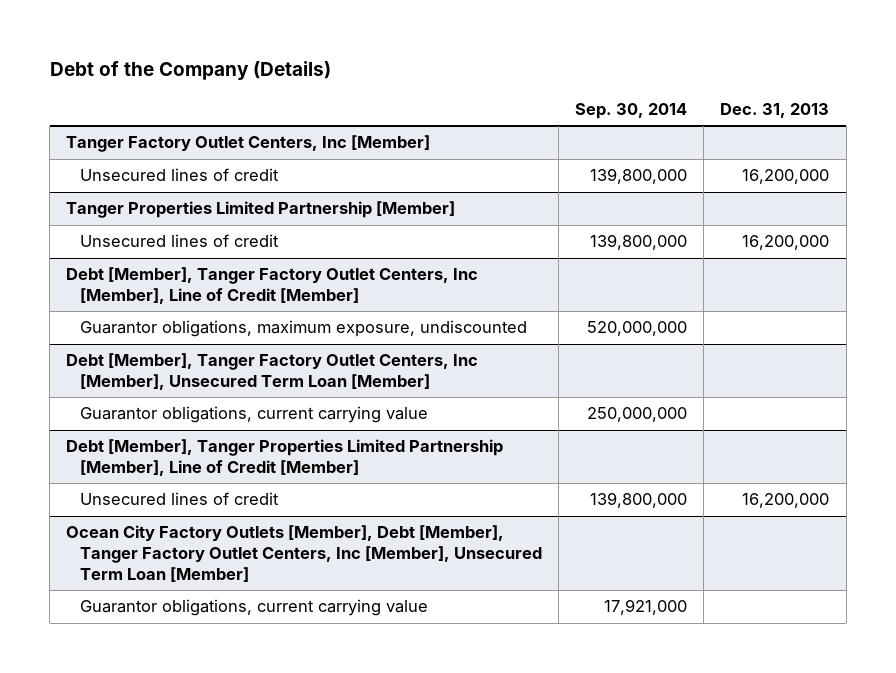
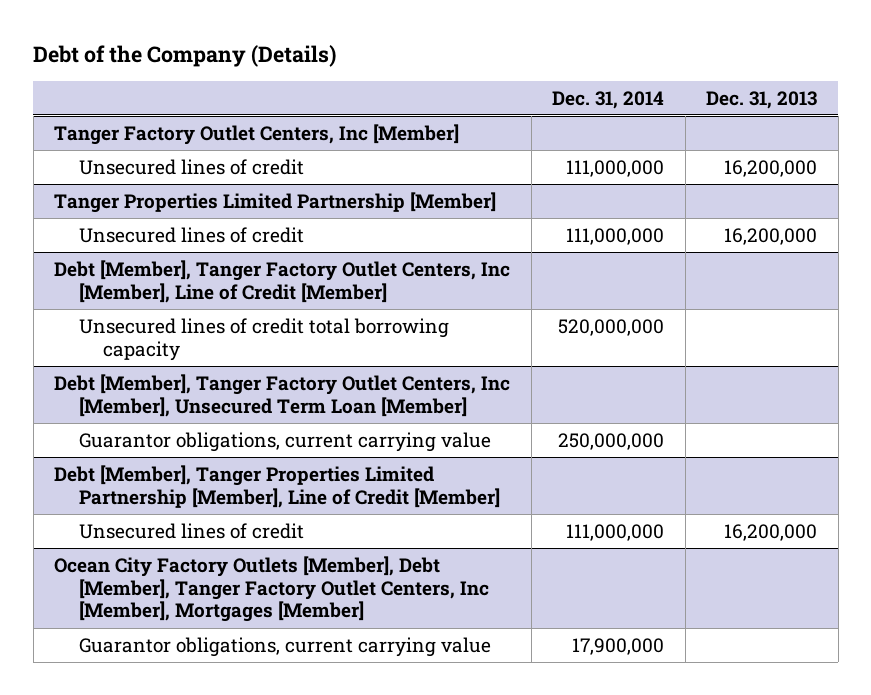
[574,102,687,119] Sep. 30, 2014 -> none
none -> [552,90,665,109] Dec. 31, 2014
[79,320,527,338] Guarantor obligations, maximum exposure, undiscounted -> [78,317,449,361] Unsecured lines of credit total borrowing capacity
[66,525,542,582] Ocean City Factory Outlets [Member], Debt [Member], Tanger Factory Outlet Centers, Inc [Member], Unsecured Term Loan [Member] -> [54,555,489,623] Ocean City Factory Outlets [Member], Debt [Member], Tanger Factory Outlet Centers, Inc [Member], Mortgages [Member]

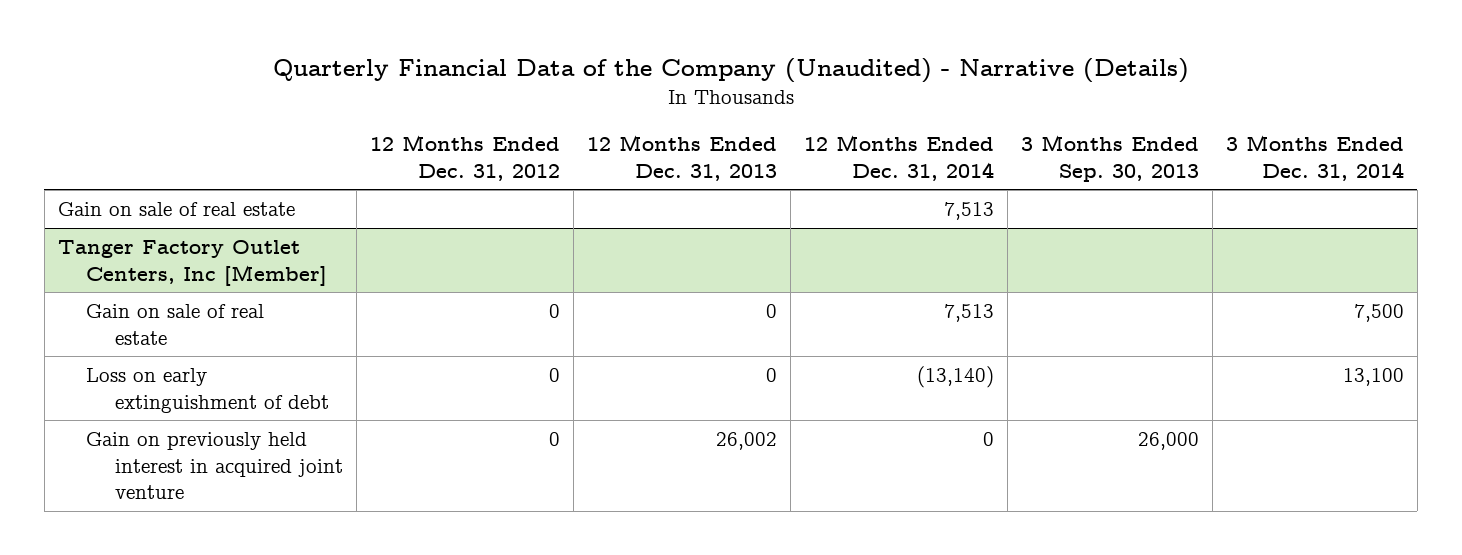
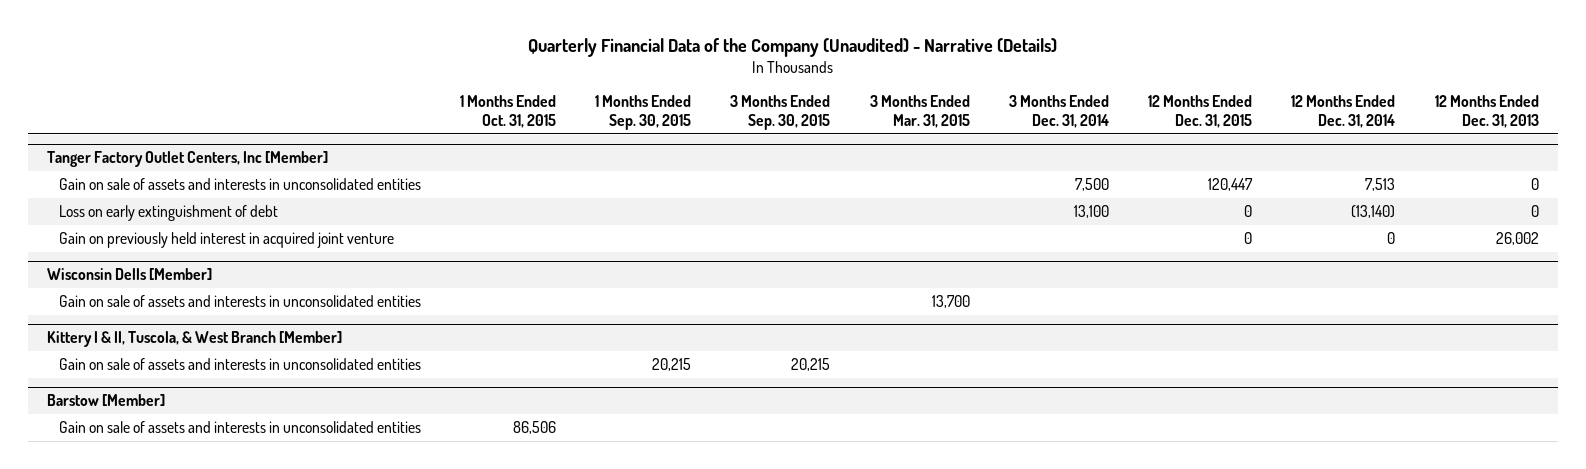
[369,135,560,181] 12 Months Ended Dec. 31, 2012 -> none
[1020,135,1199,182] 3 Months Ended Sep. 30, 2013 -> none
none -> [460,95,557,128] 1 Months Ended Oct. 31, 2015
none -> [595,95,692,130] 1 Months Ended Sep. 30, 2015
none -> [730,95,831,130] 3 Months Ended Sep. 30, 2015
none -> [869,95,970,128] 3 Months Ended Mar. 31, 2015
none -> [1148,95,1253,128] 12 Months Ended Dec. 31, 2015
[57,201,295,216] Gain on sale of real estate -> none
[86,303,265,345] Gain on sale of real estate -> [58,177,421,190] Gain on sale of assets and interests in unconsolidated entities
none -> [47,268,213,281] Wisconsin Dells [Member]
none -> [58,294,421,307] Gain on sale of assets and interests in unconsolidated entities
none -> [47,331,343,348] Kittery I & II, Tuscola, & West Branch [Member]
none -> [58,357,421,370] Gain on sale of assets and interests in unconsolidated entities
none -> [47,394,166,407] Barstow [Member]
none -> [58,420,421,433] Gain on sale of assets and interests in unconsolidated entities

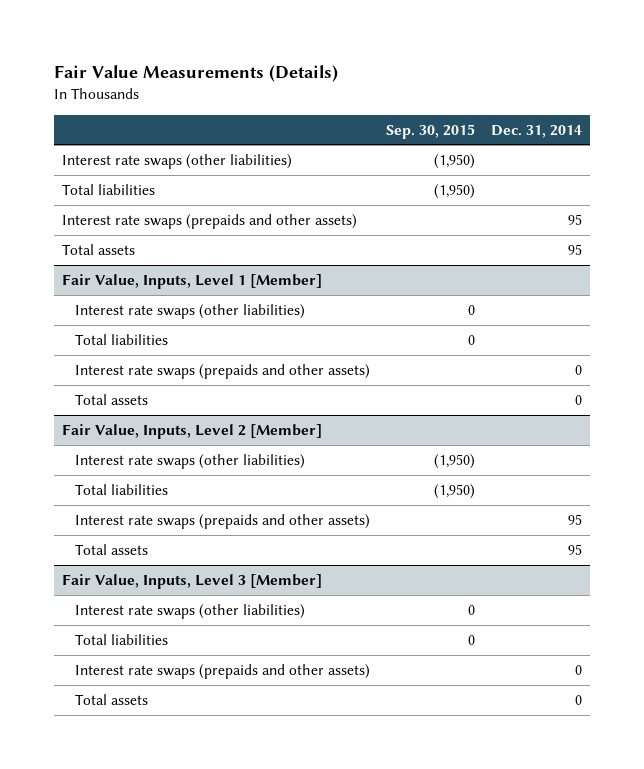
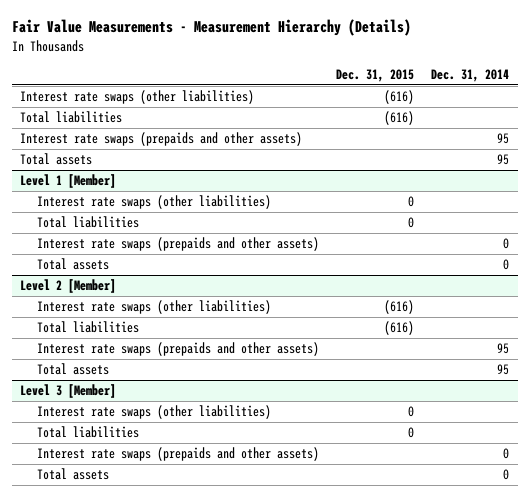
[53,64,338,82] Fair Value Measurements (Details) -> [11,19,411,37] Fair Value Measurements - Measurement Hierarchy (Details)
[386,123,476,139] Sep. 30, 2015 -> none
none -> [336,69,415,83] Dec. 31, 2015
[61,273,322,289] Fair Value, Inputs, Level 1 [Member] -> [20,174,117,189] Level 1 [Member]
[61,423,322,439] Fair Value, Inputs, Level 2 [Member] -> [20,279,117,294] Level 2 [Member]
[61,573,322,589] Fair Value, Inputs, Level 3 [Member] -> [20,384,117,399] Level 3 [Member]

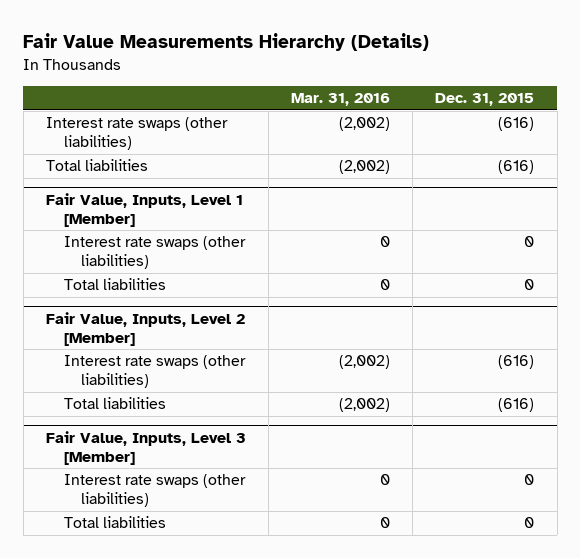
[11,19,411,37] Fair Value Measurements - Measurement Hierarchy (Details) -> [23,33,430,52] Fair Value Measurements Hierarchy (Details)
[431,69,510,83] Dec. 31, 2014 -> none
none -> [291,93,391,107] Mar. 31, 2016
[20,132,303,147] Interest rate swaps (prepaids and other assets) -> none
[20,153,93,166] Total assets -> none
[20,174,117,189] Level 1 [Member] -> [46,192,244,227] Fair Value, Inputs, Level 1 [Member]
[37,237,320,252] Interest rate swaps (prepaids and other assets) -> none
[37,258,110,271] Total assets -> none
[20,279,117,294] Level 2 [Member] -> [46,311,246,346] Fair Value, Inputs, Level 2 [Member]
[37,342,320,357] Interest rate swaps (prepaids and other assets) -> none
[37,363,110,376] Total assets -> none
[20,384,117,399] Level 3 [Member] -> [46,430,247,465] Fair Value, Inputs, Level 3 [Member]
[37,447,320,462] Interest rate swaps (prepaids and other assets) -> none
[37,468,110,481] Total assets -> none

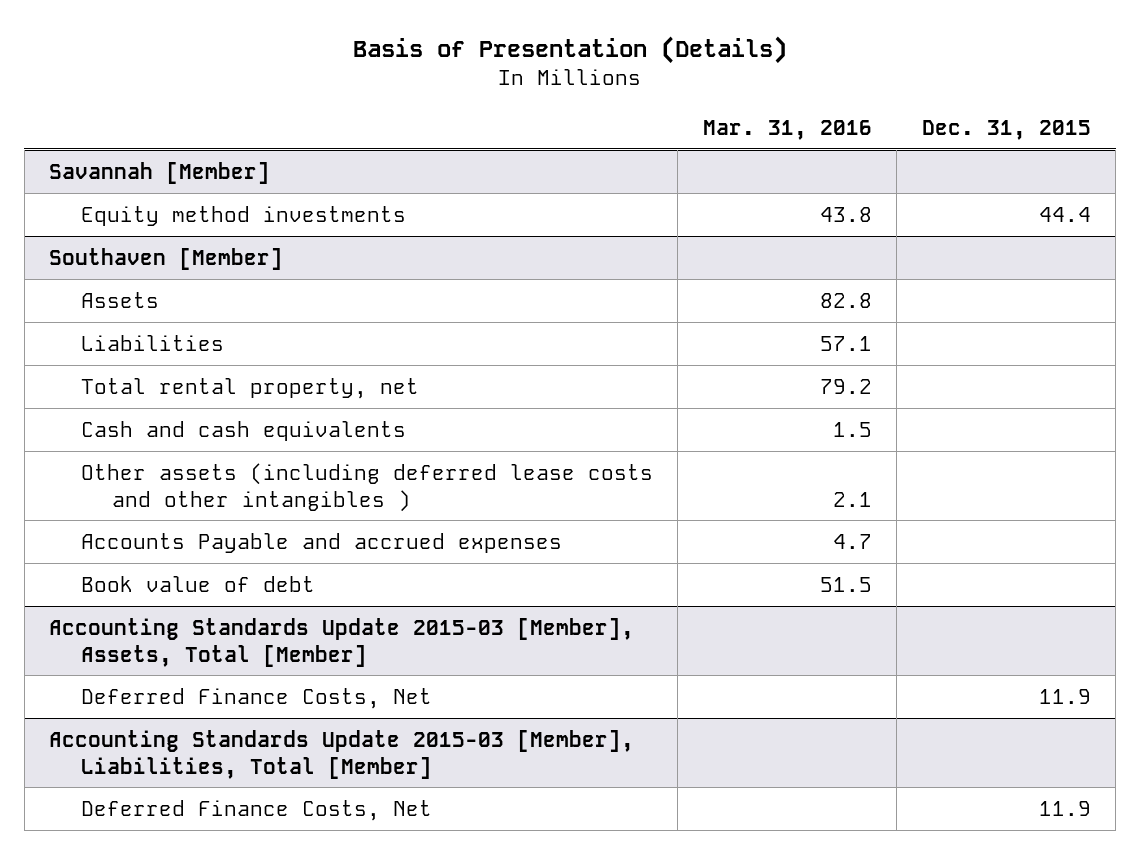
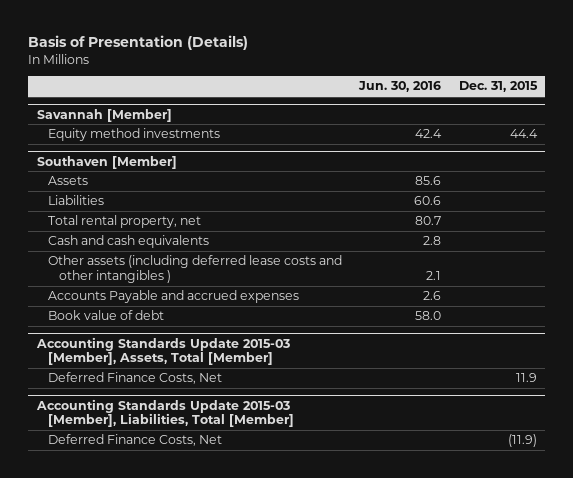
[702,119,872,140] Mar. 31, 2016 -> none
none -> [358,81,442,93] Jun. 30, 2016
[1038,800,1091,816] 11.9 -> [507,434,537,448] (11.9)

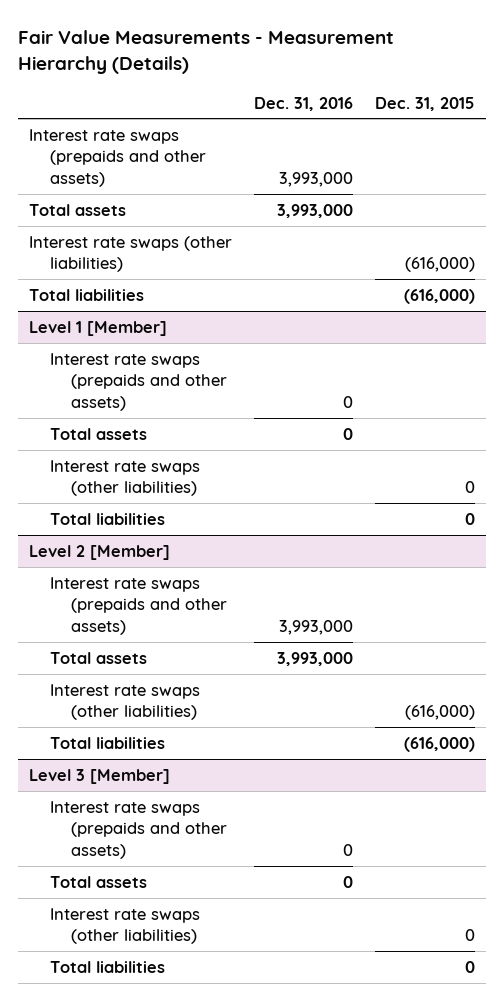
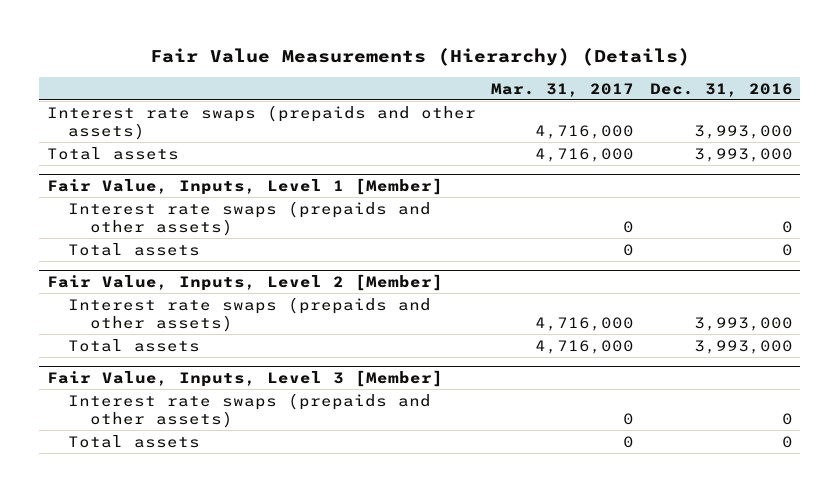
[18,30,395,75] Fair Value Measurements - Measurement Hierarchy (Details) -> [149,48,690,67] Fair Value Measurements (Hierarchy) (Details)
[374,96,475,111] Dec. 31, 2015 -> none
none -> [491,82,635,97] Mar. 31, 2017
[29,235,233,273] Interest rate swaps (other liabilities) -> none
[29,288,145,301] Total liabilities -> none
[29,320,168,336] Level 1 [Member] -> [46,177,443,195] Fair Value, Inputs, Level 1 [Member]
[50,459,201,497] Interest rate swaps (other liabilities) -> none
[50,512,166,525] Total liabilities -> none
[29,544,171,560] Level 2 [Member] -> [46,273,443,291] Fair Value, Inputs, Level 2 [Member]
[50,683,201,721] Interest rate swaps (other liabilities) -> none
[50,736,166,749] Total liabilities -> none
[29,768,171,784] Level 3 [Member] -> [46,369,443,387] Fair Value, Inputs, Level 3 [Member]
[50,907,201,945] Interest rate swaps (other liabilities) -> none
[50,960,166,973] Total liabilities -> none

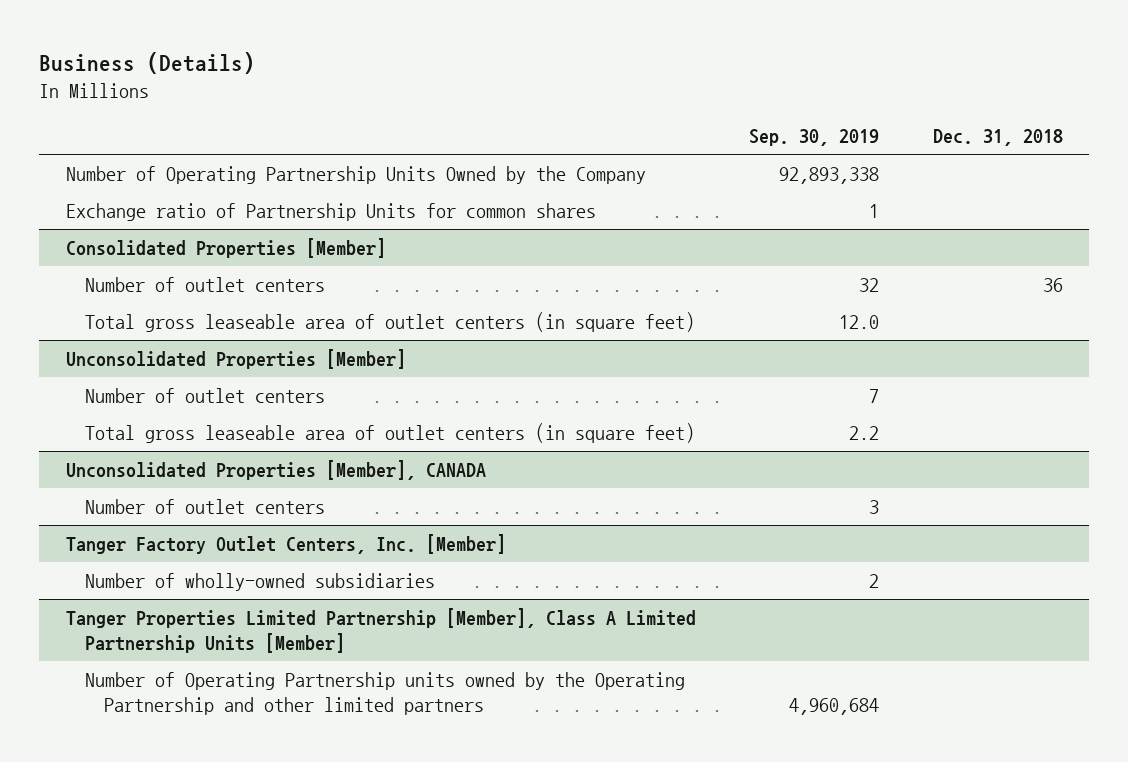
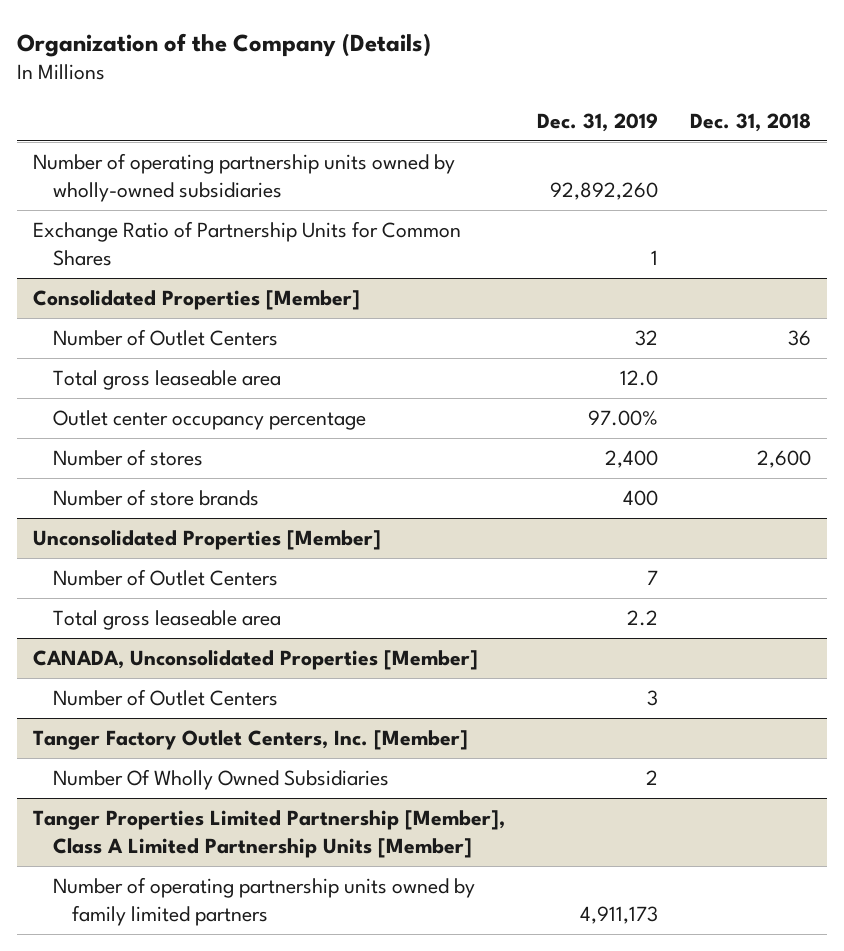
[38,51,255,74] Business (Details) -> [17,32,432,57] Organization of the Company (Details)
[749,128,880,146] Sep. 30, 2019 -> none
none -> [536,112,658,132] Dec. 31, 2019
[65,166,646,185] Number of Operating Partnership Units Owned by the Company -> [33,153,456,202] Number of operating partnership units owned by wholly-owned subsidiaries
[65,203,596,222] Exchange ratio of Partnership Units for common shares -> [33,221,462,266] Exchange Ratio of Partnership Units for Common Shares
[84,277,325,293] Number of outlet centers -> [52,329,278,347] Number of Outlet Centers
[84,312,695,333] Total gross leaseable area of outlet centers (in square feet) -> [52,370,281,391] Total gross leaseable area
none -> [52,410,366,431] Outlet center occupancy percentage
none -> [52,449,203,467] Number of stores
none -> [52,489,259,507] Number of store brands
[84,388,325,404] Number of outlet centers -> [52,569,278,587] Number of Outlet Centers
[84,423,695,444] Total gross leaseable area of outlet centers (in square feet) -> [52,610,281,631] Total gross leaseable area
[65,460,486,481] Unconsolidated Properties [Member], CANADA -> [33,650,479,671] CANADA, Unconsolidated Properties [Member]
[84,499,325,515] Number of outlet centers -> [52,689,278,707] Number of Outlet Centers
[84,573,435,592] Number of wholly-owned subsidiaries -> [52,769,389,791] Number Of Wholly Owned Subsidiaries
[84,672,685,715] Number of Operating Partnership units owned by the Operating Partnership and other limited partners -> [52,877,475,926] Number of operating partnership units owned by family limited partners

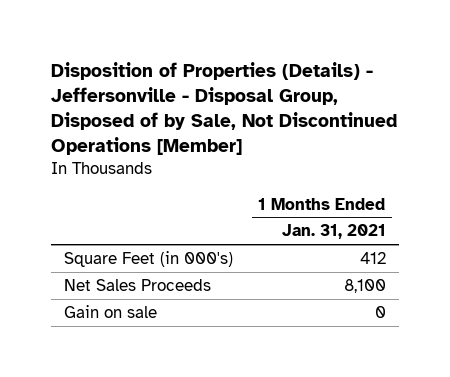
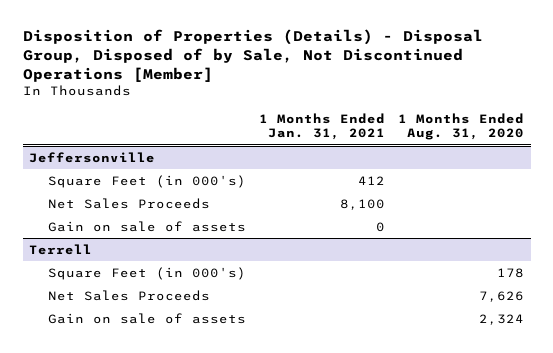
[51,61,398,156] Disposition of Properties (Details) - Jeffersonville - Disposal Group, Disposed of by Sale, Not Discontinued Operations [Member] -> [22,29,483,82] Disposition of Properties (Details) - Disposal Group, Disposed of by Sale, Not Discontinued Operations [Member]
none -> [398,112,525,141] 1 Months Ended Aug. 31, 2020
none -> [29,151,156,163] Jeffersonville
[64,304,158,318] Gain on sale -> [47,220,246,232] Gain on sale of assets
none -> [29,243,93,255] Terrell
none -> [47,266,246,280] Square Feet (in 000's)
none -> [47,289,210,301] Net Sales Proceeds
none -> [47,312,246,324] Gain on sale of assets

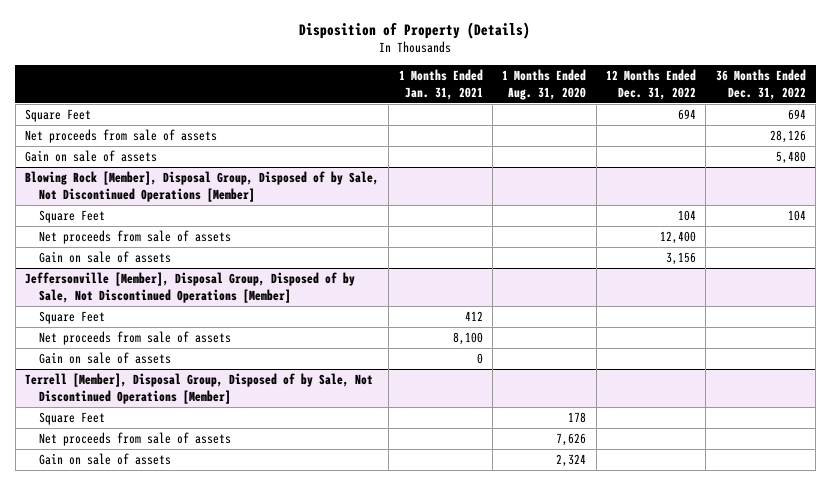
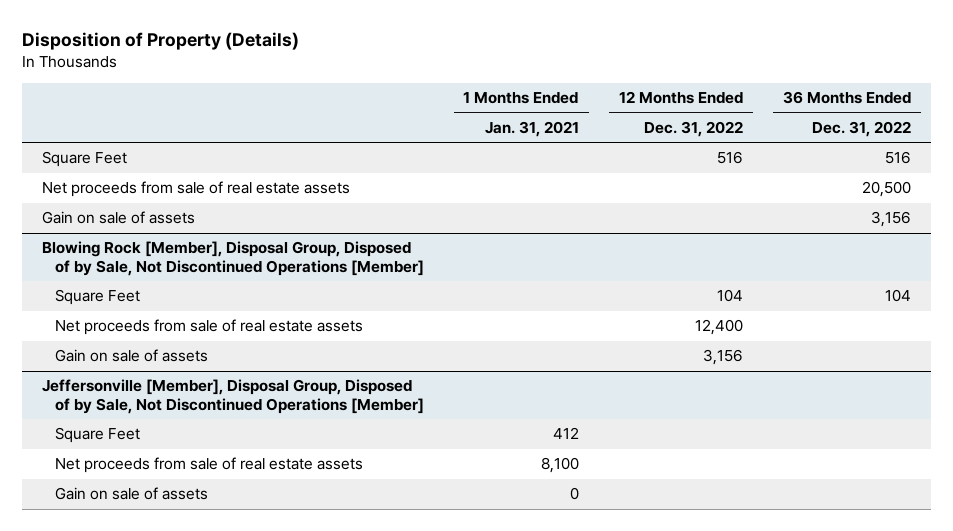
[502,69,587,100] 1 Months Ended Aug. 31, 2020 -> none
[678,108,697,120] 694 -> [717,151,744,165] 516
[787,108,806,120] 694 -> [885,151,912,165] 516
[24,128,217,143] Net proceeds from sale of assets -> [42,181,351,198] Net proceeds from sale of real estate assets
[769,129,806,143] 28,126 -> [862,181,912,198] 20,500
[775,150,806,164] 5,480 -> [871,211,912,228] 3,156
[39,229,232,244] Net proceeds from sale of assets -> [54,319,363,336] Net proceeds from sale of real estate assets
[39,330,232,345] Net proceeds from sale of assets -> [54,457,363,474] Net proceeds from sale of real estate assets
[24,372,373,404] Terrell [Member], Disposal Group, Disposed of by Sale, Not Discontinued Operations [Member] -> none
[39,411,106,425] Square Feet -> none
[39,431,232,446] Net proceeds from sale of assets -> none
[39,452,172,465] Gain on sale of assets -> none

